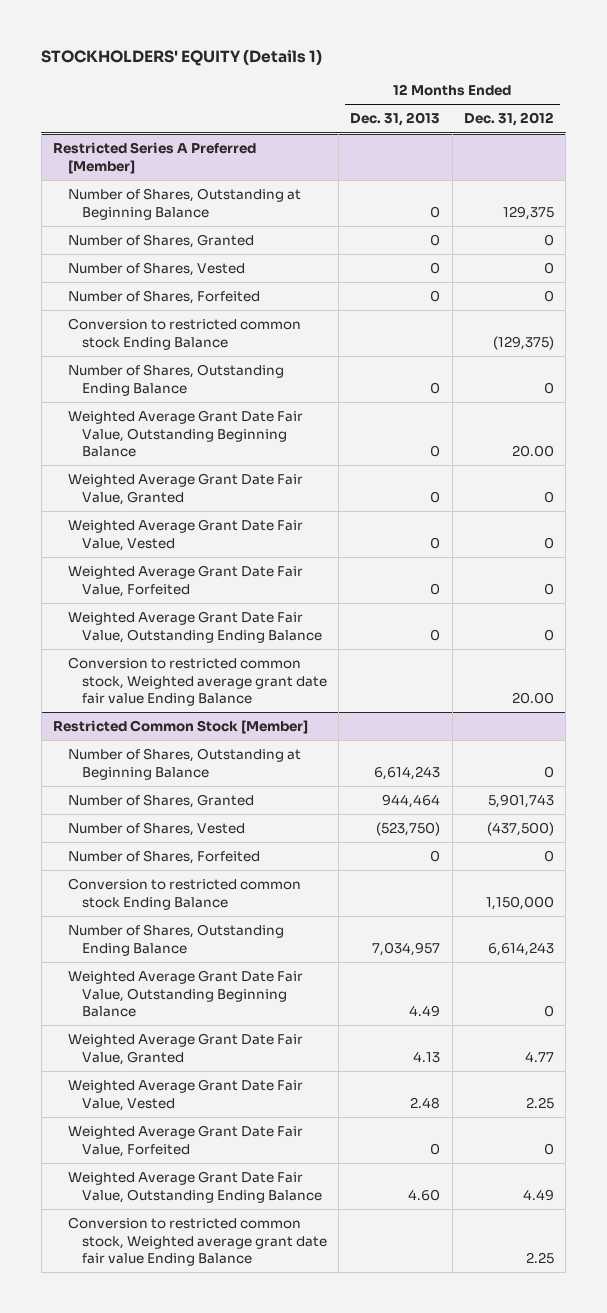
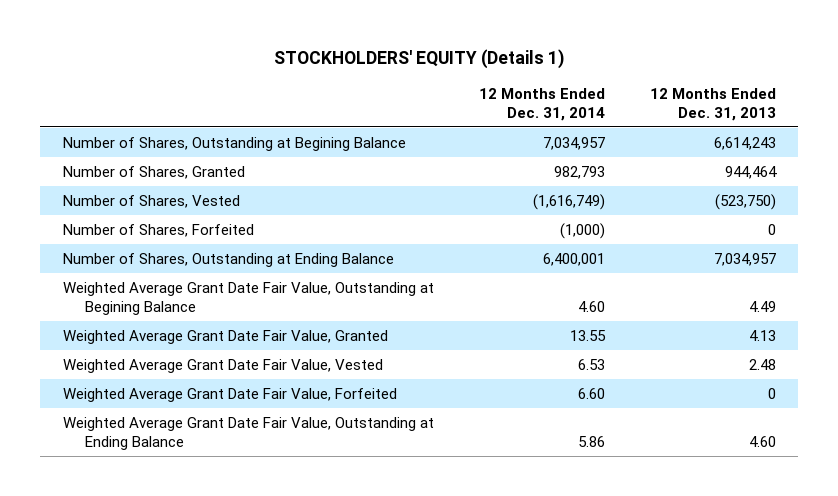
[464,112,555,127] Dec. 31, 2012 -> none
none -> [478,87,605,121] 12 Months Ended Dec. 31, 2014
[53,142,257,174] Restricted Series A Preferred [Member] -> none
[67,234,254,249] Number of Shares, Granted -> none
[67,262,245,277] Number of Shares, Vested -> none
[67,290,260,305] Number of Shares, Forfeited -> none
[67,318,301,350] Conversion to restricted common stock Ending Balance -> none
[67,364,284,396] Number of Shares, Outstanding Ending Balance -> none
[67,410,303,458] Weighted Average Grant Date Fair Value, Outstanding Beginning Balance -> none
[67,473,303,505] Weighted Average Grant Date Fair Value, Granted -> none
[67,519,303,551] Weighted Average Grant Date Fair Value, Vested -> none
[67,565,303,597] Weighted Average Grant Date Fair Value, Forfeited -> none
[67,611,322,643] Weighted Average Grant Date Fair Value, Outstanding Ending Balance -> none
[67,657,327,707] Conversion to restricted common stock, Weighted average grant date fair value Ending Balance -> none
[53,720,309,735] Restricted Common Stock [Member] -> none
[67,748,301,780] Number of Shares, Outstanding at Beginning Balance -> none
[67,188,301,220] Number of Shares, Outstanding at Beginning Balance -> [62,137,406,152] Number of Shares, Outstanding at Begining Balance
[430,205,441,218] 0 -> [713,137,776,151] 6,614,243
[67,878,301,910] Conversion to restricted common stock Ending Balance -> none
[67,924,284,956] Number of Shares, Outstanding Ending Balance -> [62,253,394,268] Number of Shares, Outstanding at Ending Balance
[67,970,303,1018] Weighted Average Grant Date Fair Value, Outstanding Beginning Balance -> [62,282,434,315] Weighted Average Grant Date Fair Value, Outstanding at Begining Balance
[67,1217,327,1267] Conversion to restricted common stock, Weighted average grant date fair value Ending Balance -> none
[67,1171,322,1203] Weighted Average Grant Date Fair Value, Outstanding Ending Balance -> [62,417,434,450] Weighted Average Grant Date Fair Value, Outstanding at Ending Balance

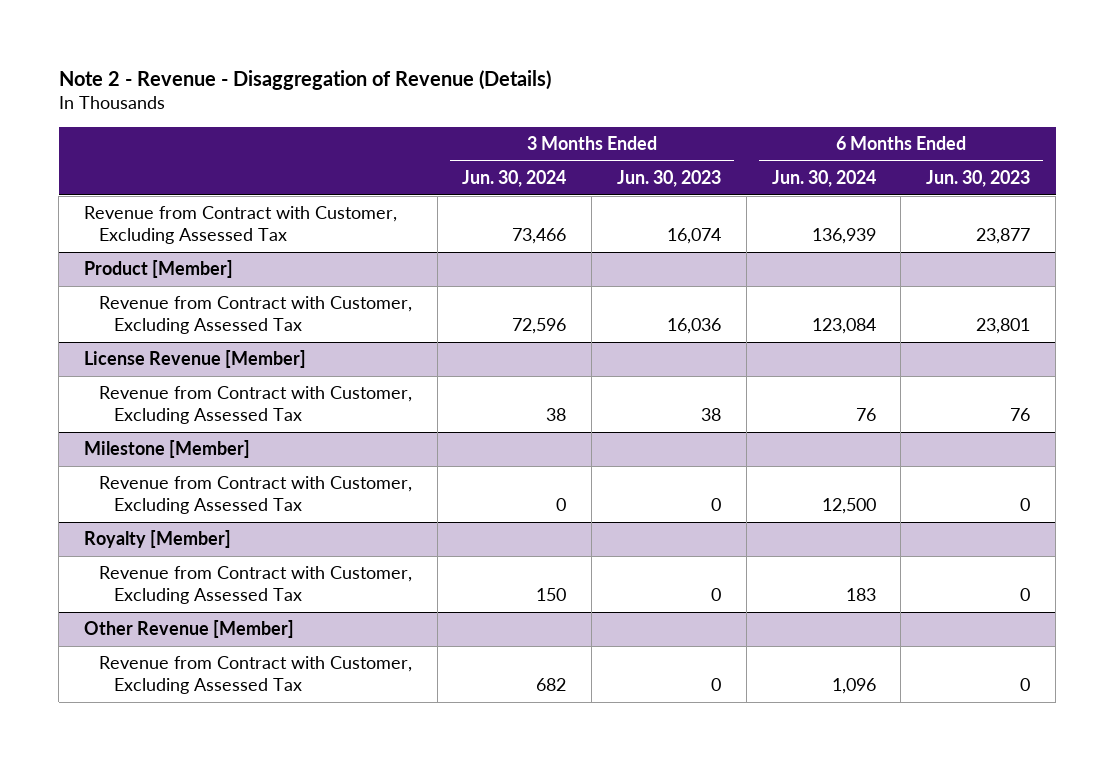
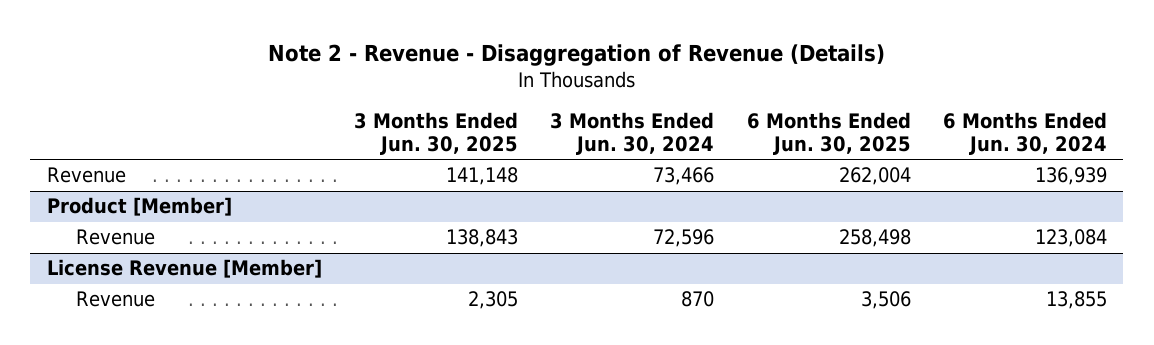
[617,169,722,187] Jun. 30, 2023 -> none
[926,169,1031,187] Jun. 30, 2023 -> none
none -> [353,112,518,156] 3 Months Ended Jun. 30, 2025
none -> [746,112,911,156] 6 Months Ended Jun. 30, 2025
[83,206,397,244] Revenue from Contract with Customer, Excluding Assessed Tax -> [46,167,126,184] Revenue
[98,296,412,334] Revenue from Contract with Customer, Excluding Assessed Tax -> [76,229,156,246] Revenue
[98,386,412,424] Revenue from Contract with Customer, Excluding Assessed Tax -> none
[83,440,250,459] Milestone [Member] -> none
[98,476,412,514] Revenue from Contract with Customer, Excluding Assessed Tax -> none
[83,530,231,549] Royalty [Member] -> none
[98,566,412,604] Revenue from Contract with Customer, Excluding Assessed Tax -> none
[83,620,294,639] Other Revenue [Member] -> none
[98,656,412,694] Revenue from Contract with Customer, Excluding Assessed Tax -> none
none -> [76,291,156,308] Revenue

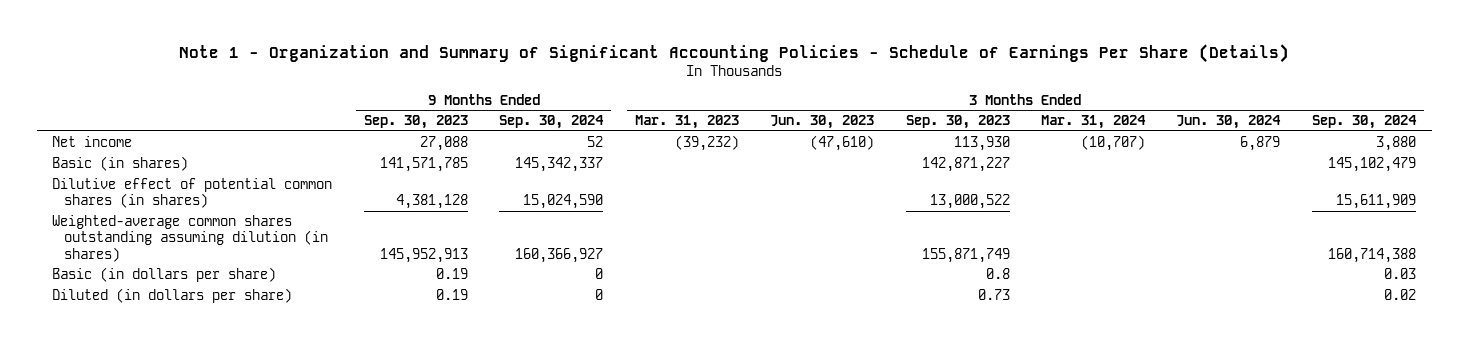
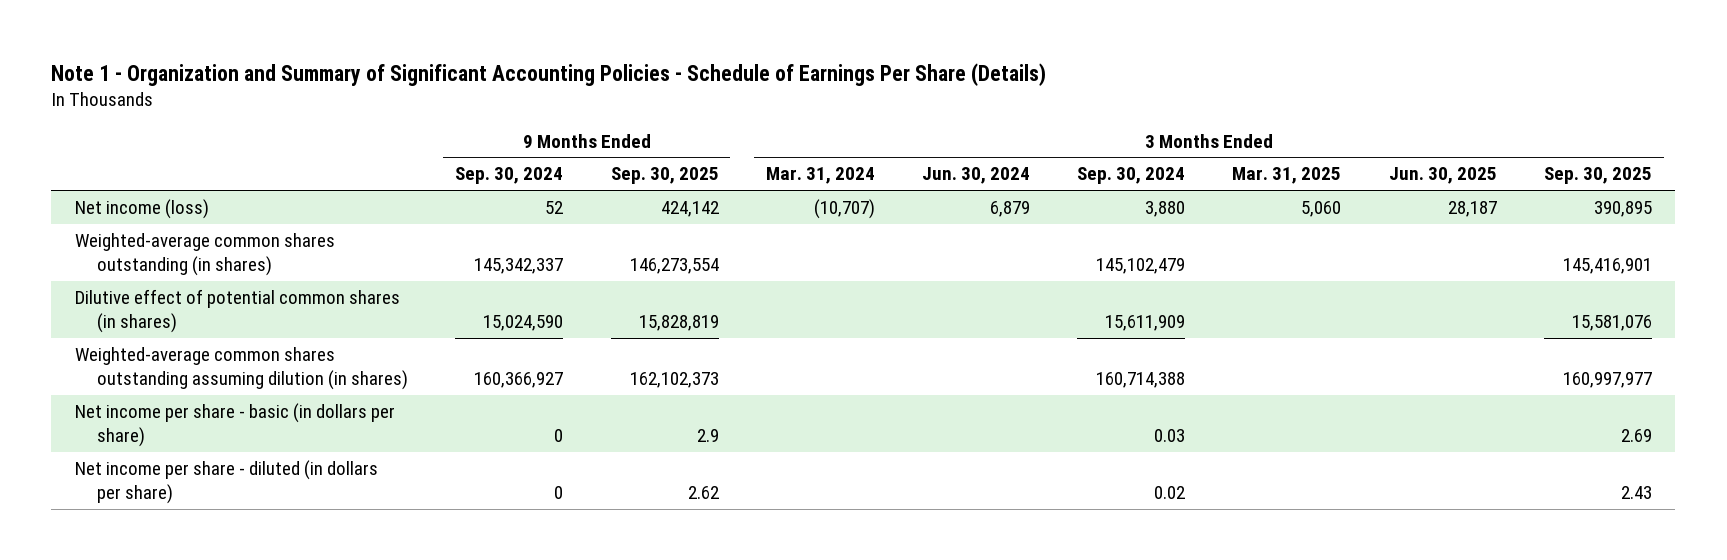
[363,115,468,130] Sep. 30, 2023 -> none
[634,115,739,130] Mar. 31, 2023 -> none
[770,115,875,130] Jun. 30, 2023 -> none
[905,115,1010,130] Sep. 30, 2023 -> none
none -> [610,167,719,185] Sep. 30, 2025
none -> [1232,167,1342,185] Mar. 31, 2025
none -> [1388,167,1497,185] Jun. 30, 2025
none -> [1543,167,1652,185] Sep. 30, 2025
[52,136,133,148] Net income -> [75,198,210,219] Net income (loss)
[52,156,189,172] Basic (in shares) -> [75,232,336,276] Weighted-average common shares outstanding (in shares)
[52,267,277,283] Basic (in dollars per share) -> [75,402,396,447] Net income per share - basic (in dollars per share)
[52,288,293,304] Diluted (in dollars per share) -> [75,459,379,504] Net income per share - diluted (in dollars per share)

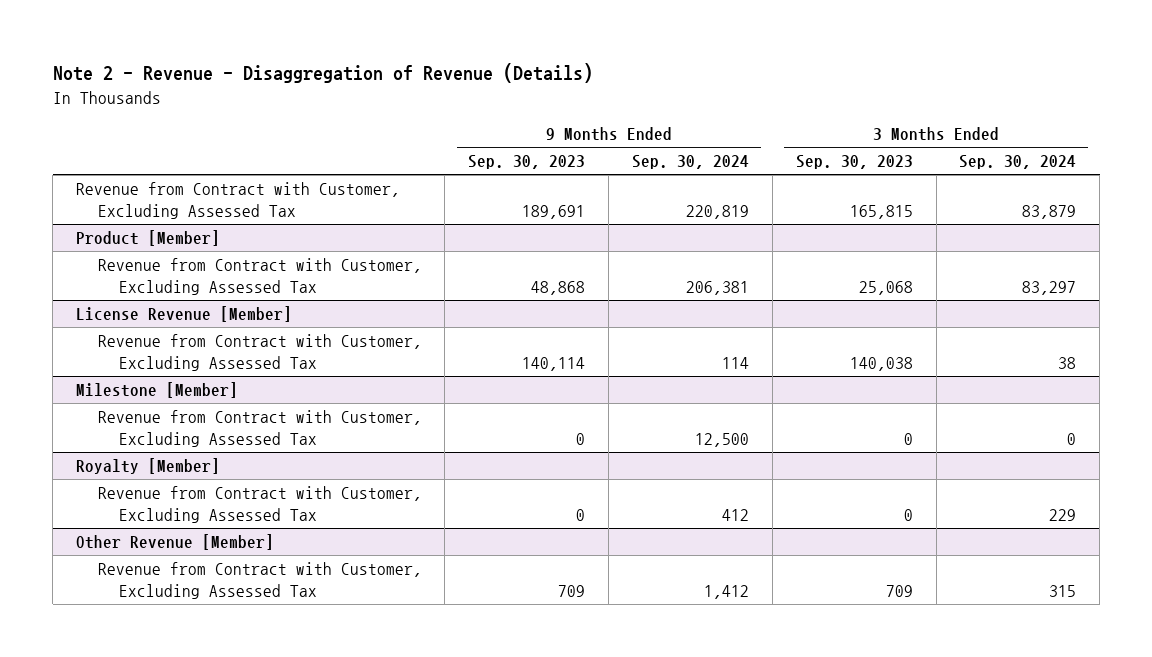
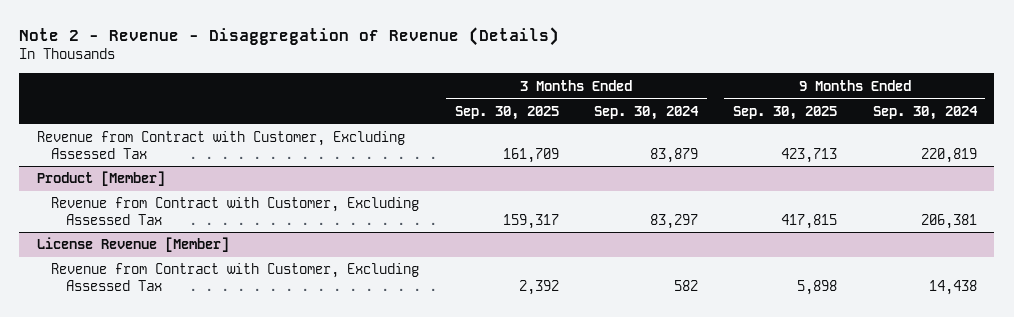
[468,155,586,170] Sep. 30, 2023 -> none
[795,155,913,170] Sep. 30, 2023 -> none
none -> [454,105,559,120] Sep. 30, 2025
none -> [733,105,838,120] Sep. 30, 2025
[76,382,239,399] Milestone [Member] -> none
[97,410,422,448] Revenue from Contract with Customer, Excluding Assessed Tax -> none
[76,458,221,475] Royalty [Member] -> none
[97,486,422,524] Revenue from Contract with Customer, Excluding Assessed Tax -> none
[76,534,275,551] Other Revenue [Member] -> none
[97,562,422,600] Revenue from Contract with Customer, Excluding Assessed Tax -> none
[721,357,749,370] 114 -> [928,279,977,295] 14,438
[1058,357,1077,370] 38 -> [673,279,698,291] 582

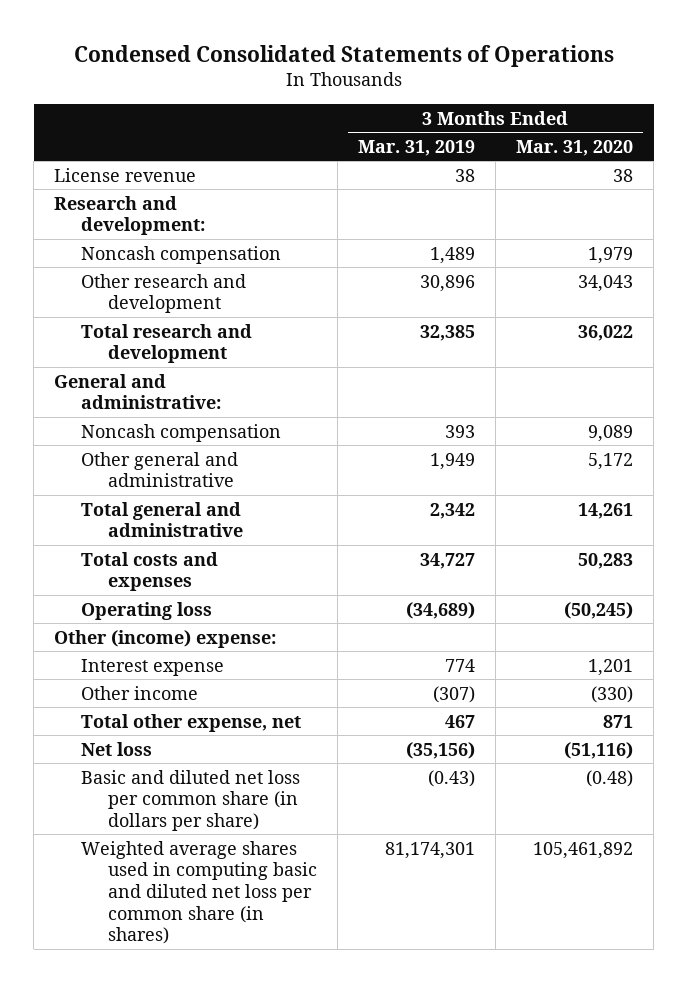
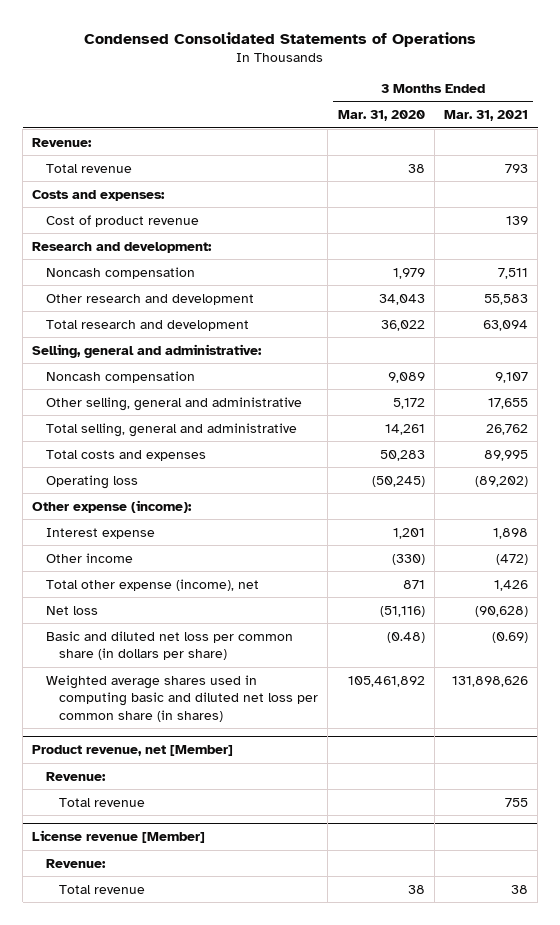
[357,139,475,156] Mar. 31, 2019 -> none
none -> [444,110,529,122] Mar. 31, 2021
none -> [32,137,93,147] Revenue:
[54,167,197,182] License revenue -> [45,163,132,173] Total revenue
none -> [32,189,166,201] Costs and expenses:
none -> [45,214,199,227] Cost of product revenue
[54,373,221,410] General and administrative: -> [32,343,263,358] Selling, general and administrative:
[80,451,238,488] Other general and administrative -> [45,396,302,411] Other selling, general and administrative
[80,501,243,538] Total general and administrative -> [45,422,297,437] Total selling, general and administrative
[54,629,277,648] Other (income) expense: -> [32,499,193,513] Other expense (income):
[80,713,301,732] Total other expense, net -> [45,578,259,591] Total other expense (income), net
none -> [32,745,234,757] Product revenue, net [Member]
none -> [45,771,106,781] Revenue:
none -> [58,797,145,807] Total revenue
none -> [32,830,206,844] License revenue [Member]
none -> [45,858,106,868] Revenue:
none -> [58,884,145,894] Total revenue

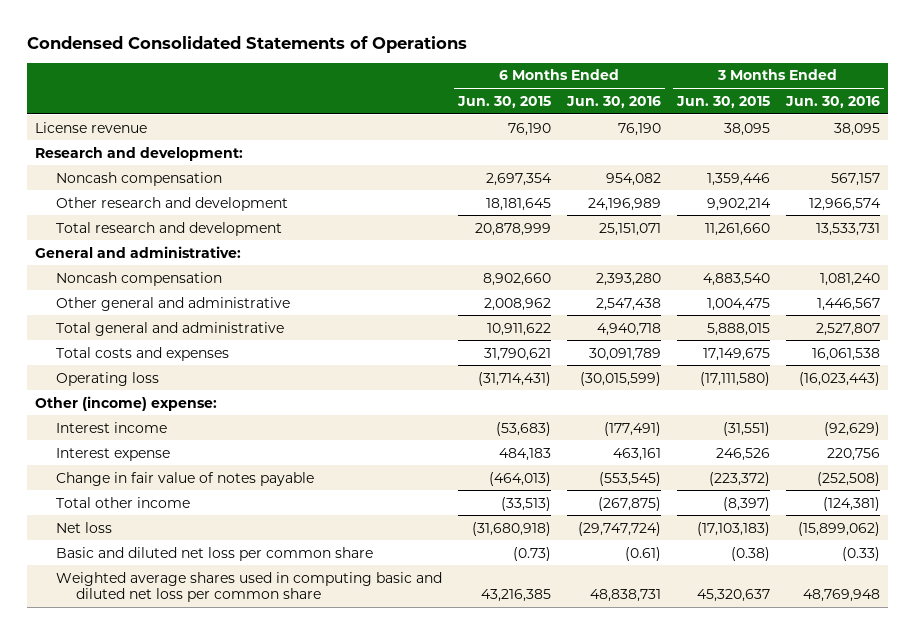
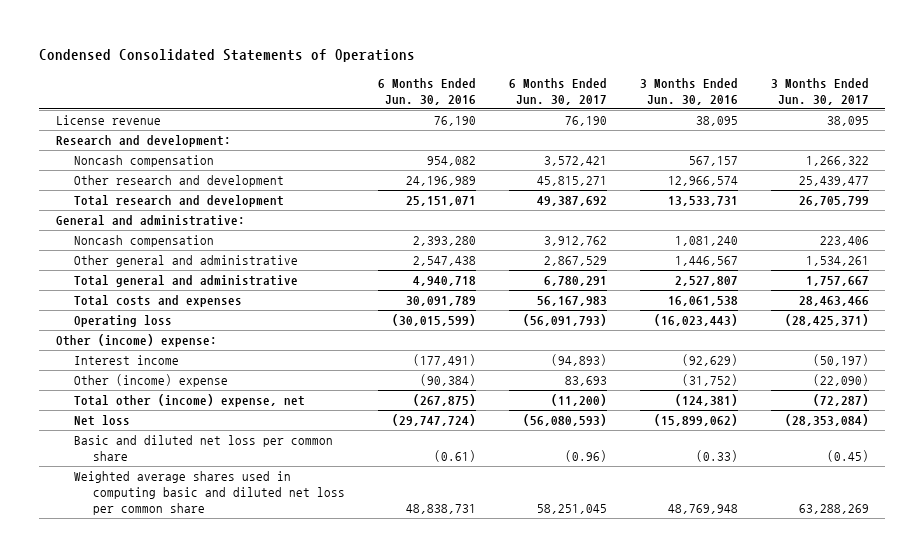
[456,95,551,108] Jun. 30, 2015 -> none
[675,95,770,108] Jun. 30, 2015 -> none
none -> [508,77,607,105] 6 Months Ended Jun. 30, 2017
none -> [770,77,869,105] 3 Months Ended Jun. 30, 2017
[55,447,170,461] Interest expense -> none
[55,471,314,486] Change in fair value of notes payable -> none
none -> [74,374,229,388] Other (income) expense
[55,496,190,508] Total other income -> [74,394,306,408] Total other (income) expense, net

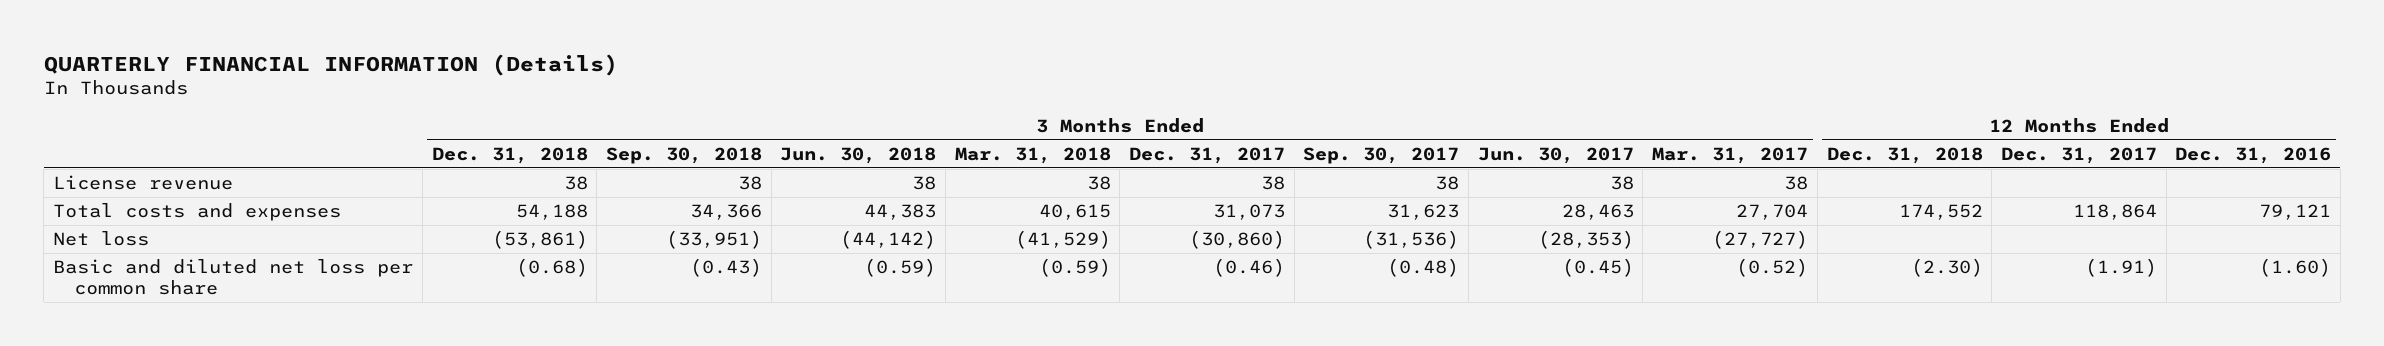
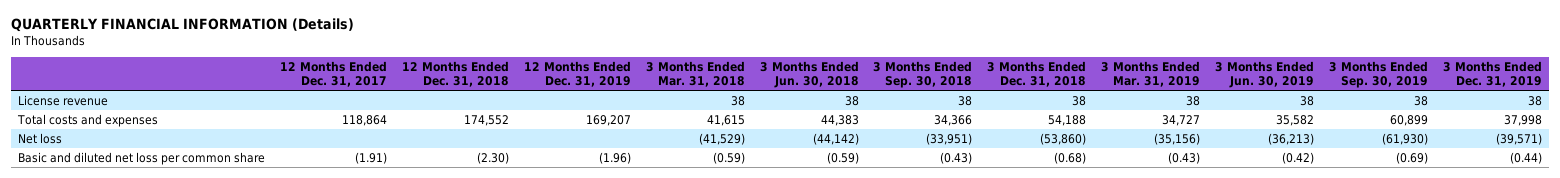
[1129,146,1286,164] Dec. 31, 2017 -> none
[1303,146,1460,164] Sep. 30, 2017 -> none
[1477,146,1634,164] Jun. 30, 2017 -> none
[1652,146,1809,164] Mar. 31, 2017 -> none
[2175,146,2332,164] Dec. 31, 2016 -> none
none -> [523,60,631,88] 12 Months Ended Dec. 31, 2019
none -> [1101,60,1201,88] 3 Months Ended Mar. 31, 2019
none -> [1215,60,1315,89] 3 Months Ended Jun. 30, 2019
none -> [1328,60,1428,89] 3 Months Ended Sep. 30, 2019
none -> [1442,60,1542,88] 3 Months Ended Dec. 31, 2019
[1038,204,1111,221] 40,615 -> [706,114,745,126] 41,615
[491,230,588,250] (53,861) -> [1040,132,1087,145] (53,860)

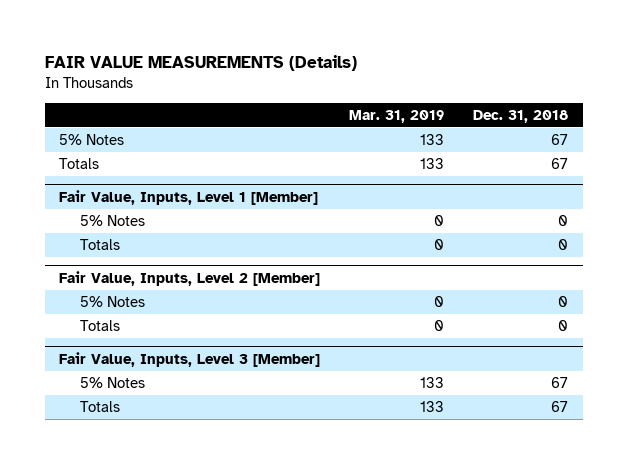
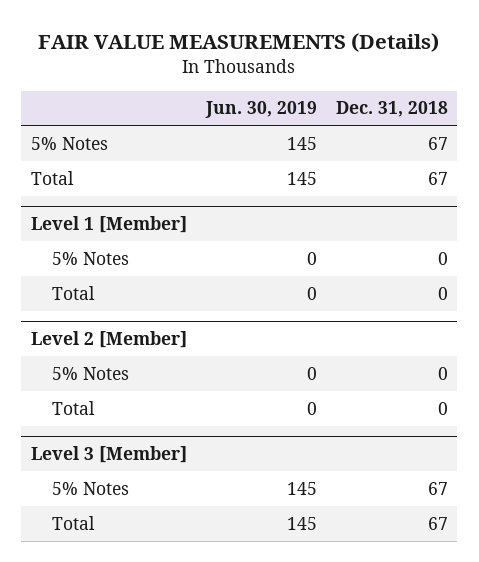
[349,109,445,123] Mar. 31, 2019 -> none
none -> [204,101,317,119] Jun. 30, 2019
[59,158,100,170] Totals -> [30,170,74,185] Total
[59,190,319,206] Fair Value, Inputs, Level 1 [Member] -> [30,216,187,234] Level 1 [Member]
[80,239,121,251] Totals -> [51,285,95,300] Total
[59,271,321,287] Fair Value, Inputs, Level 2 [Member] -> [30,331,187,349] Level 2 [Member]
[80,320,121,332] Totals -> [51,400,95,415] Total
[59,352,321,368] Fair Value, Inputs, Level 3 [Member] -> [30,446,187,464] Level 3 [Member]
[80,401,121,413] Totals -> [51,515,95,530] Total

